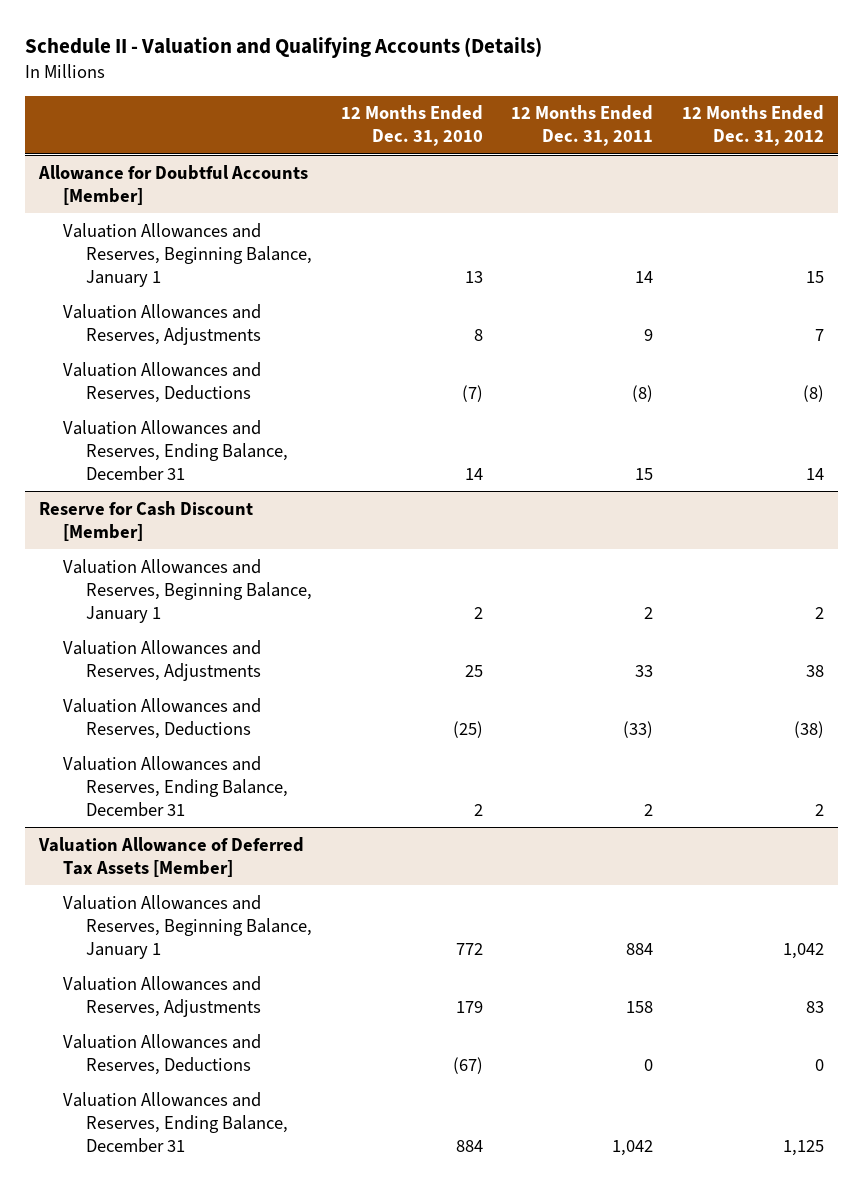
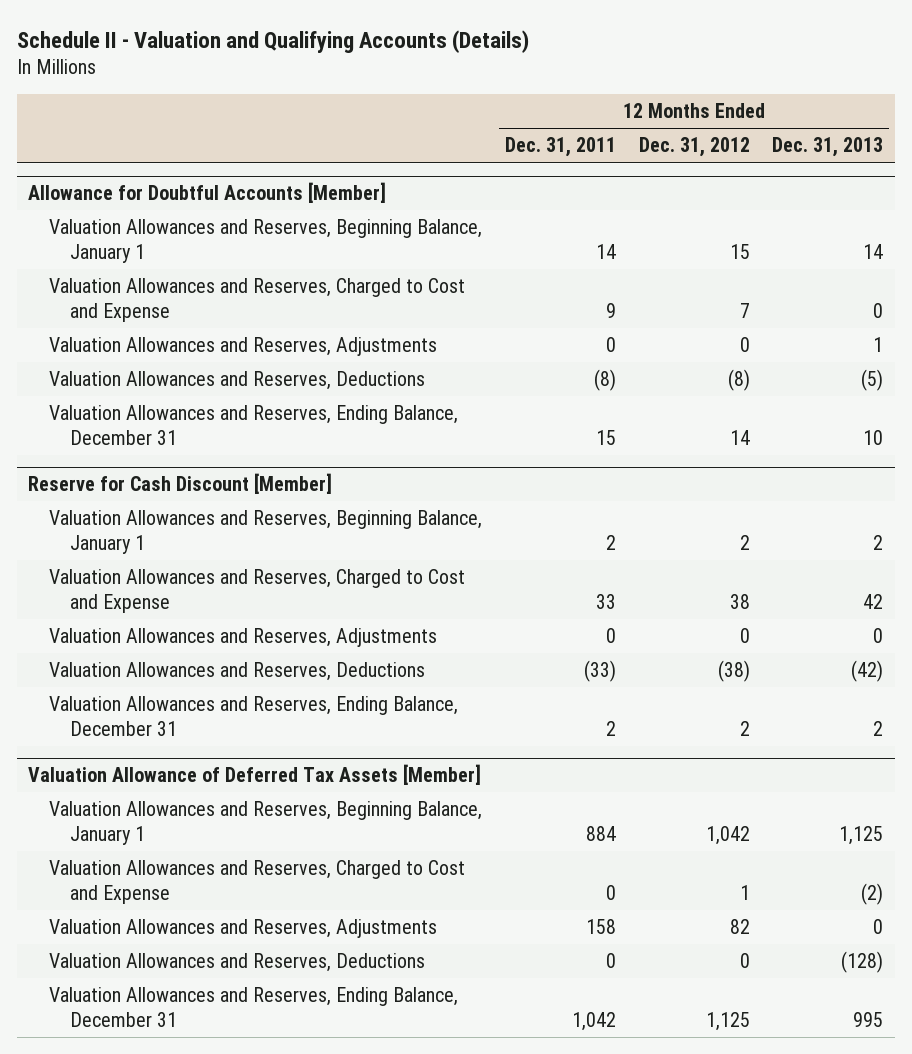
[340,105,483,147] 12 Months Ended Dec. 31, 2010 -> none
none -> [772,137,884,158] Dec. 31, 2013
none -> [49,278,466,322] Valuation Allowances and Reserves, Charged to Cost and Expense
[644,328,654,341] 9 -> [605,337,616,353] 0
[814,328,824,341] 7 -> [739,337,750,353] 0
none -> [49,569,466,613] Valuation Allowances and Reserves, Charged to Cost and Expense
[635,664,654,677] 33 -> [605,628,616,644] 0
[805,664,824,677] 38 -> [739,628,750,644] 0
none -> [49,860,466,904] Valuation Allowances and Reserves, Charged to Cost and Expense
[805,1000,824,1013] 83 -> [729,919,750,935] 82

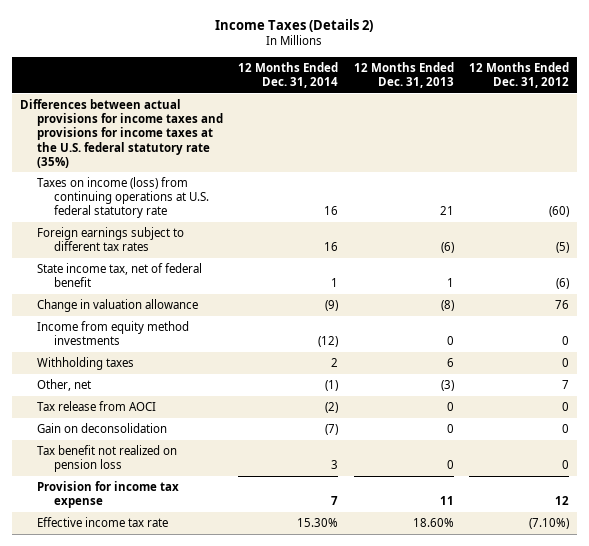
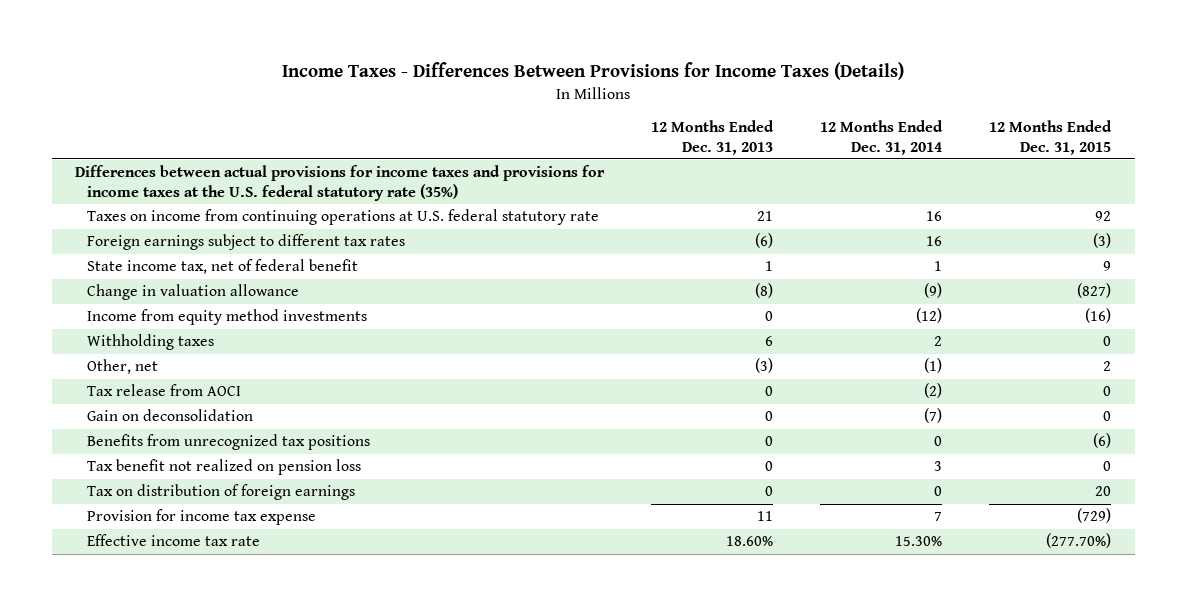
[215,19,374,33] Income Taxes (Details 2) -> [282,61,905,80] Income Taxes - Differences Between Provisions for Income Taxes (Details)
[468,61,569,89] 12 Months Ended Dec. 31, 2012 -> none
none -> [989,120,1113,155] 12 Months Ended Dec. 31, 2015
[36,176,210,219] Taxes on income (loss) from continuing operations at U.S. federal statutory rate -> [86,209,599,226] Taxes on income from continuing operations at U.S. federal statutory rate
none -> [86,434,370,451] Benefits from unrecognized tax positions
none -> [86,484,355,501] Tax on distribution of foreign earnings

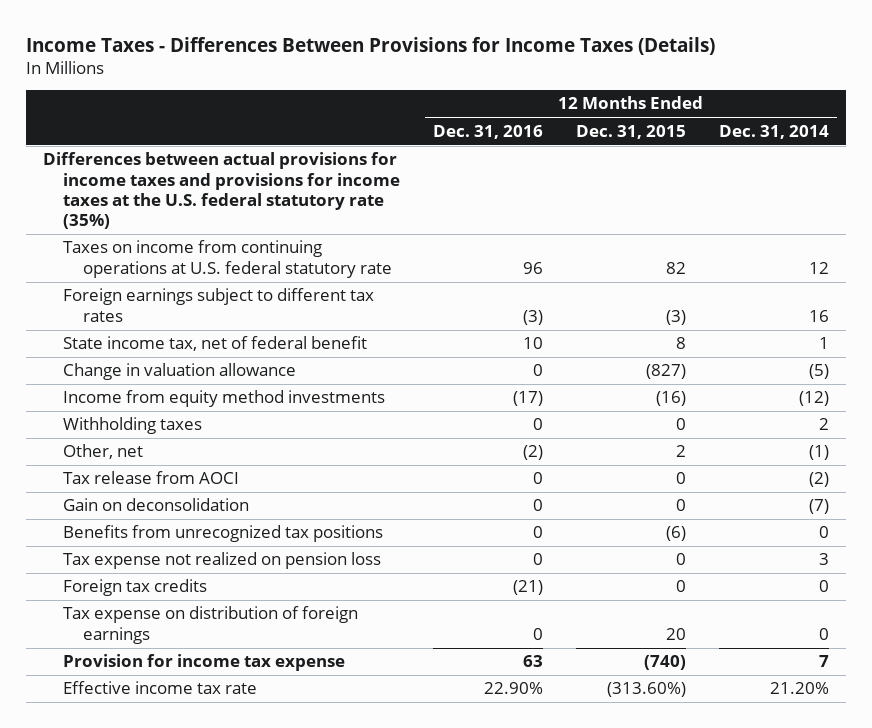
[651,120,775,155] 12 Months Ended Dec. 31, 2013 -> none
none -> [433,124,544,139] Dec. 31, 2016
[926,211,943,222] 16 -> [809,261,830,274] 12
[1095,211,1112,222] 92 -> [666,261,687,274] 82
[1103,261,1112,272] 9 -> [676,337,687,350] 8
[924,283,943,299] (9) -> [809,364,830,380] (5)
[86,459,361,476] Tax benefit not realized on pension loss -> [63,552,382,570] Tax expense not realized on pension loss
none -> [63,579,208,597] Foreign tax credits
[86,484,355,501] Tax on distribution of foreign earnings -> [63,606,359,644] Tax expense on distribution of foreign earnings
[1077,508,1112,524] (729) -> [644,655,687,671] (740)
[895,536,943,547] 15.30% -> [770,682,830,695] 21.20%
[1046,533,1112,549] (277.70%) -> [607,682,687,698] (313.60%)

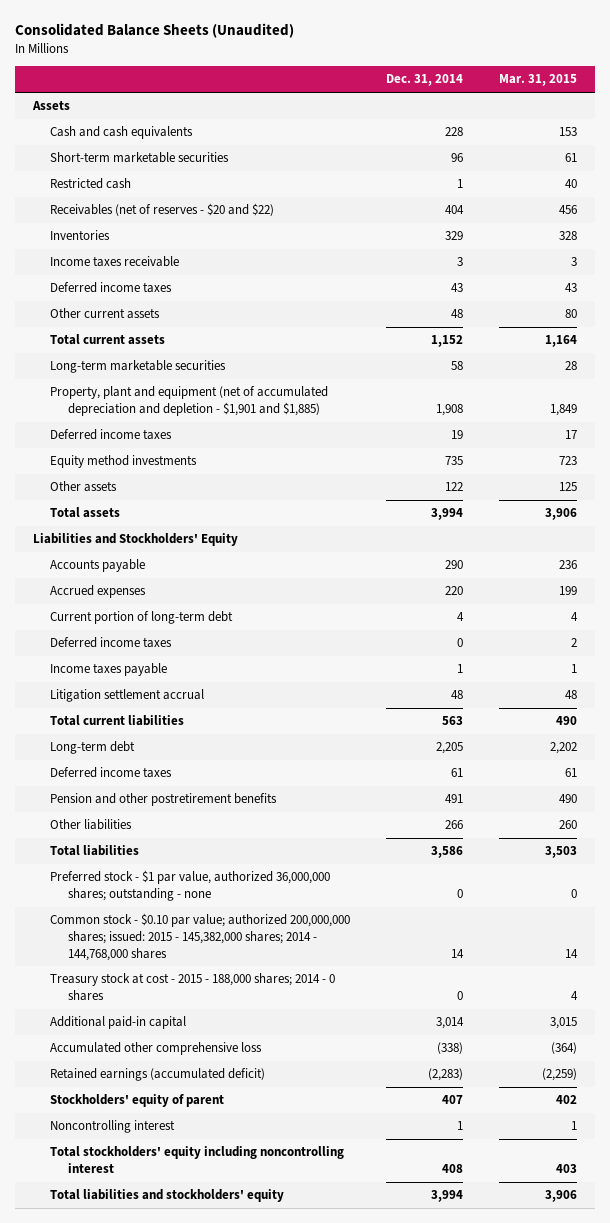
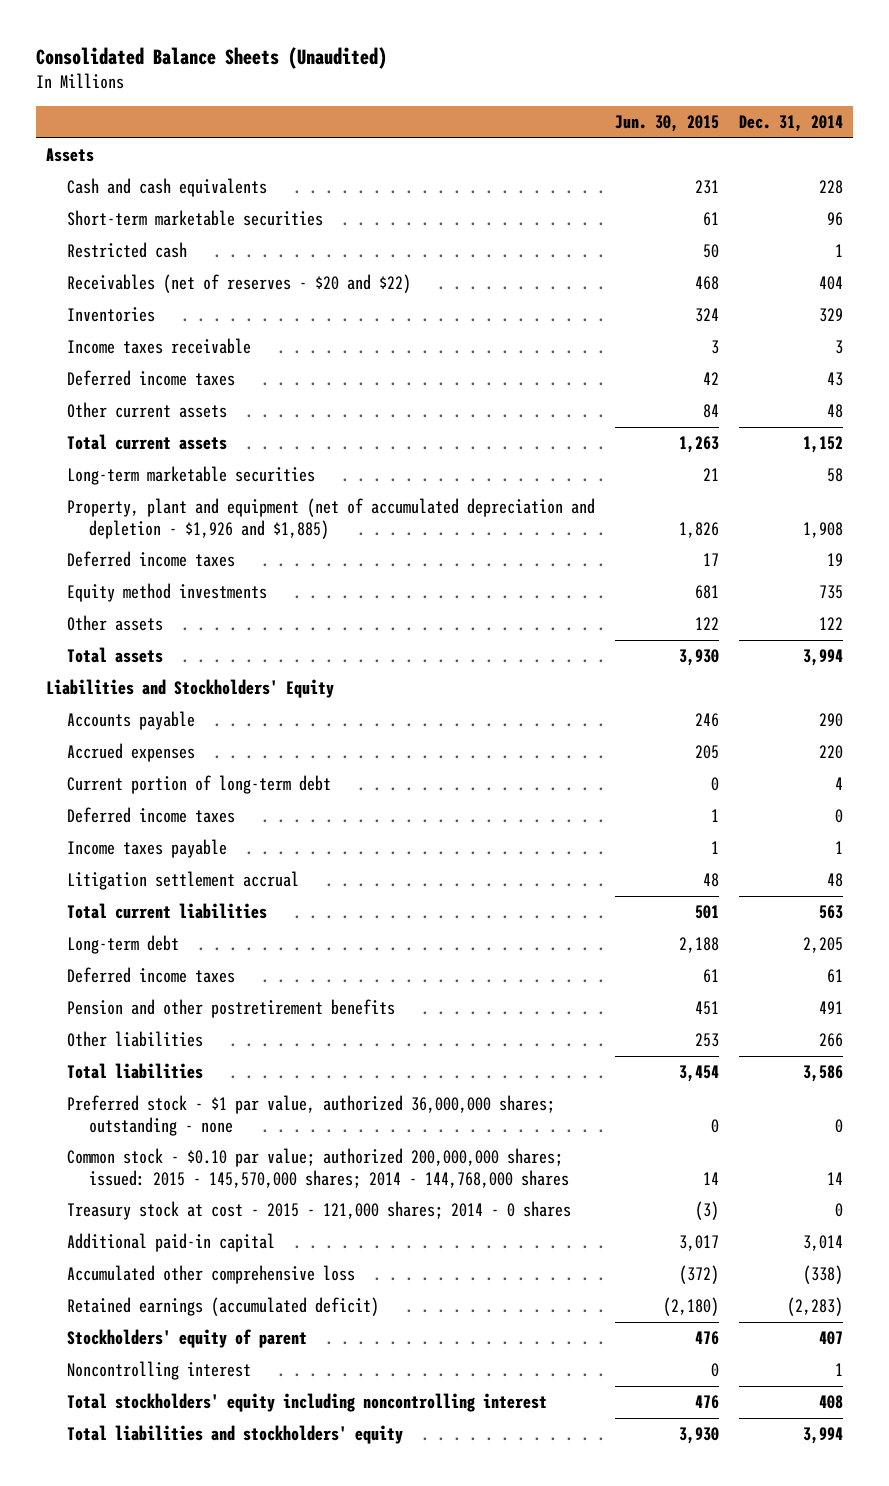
[498,74,577,87] Mar. 31, 2015 -> none
none -> [615,115,720,133] Jun. 30, 2015
[50,386,329,417] Property, plant and equipment (net of accumulated depreciation and depletion - $1,901 and $1,885) -> [67,498,596,539] Property, plant and equipment (net of accumulated depreciation and depletion - $1,926 and $1,885)
[50,913,351,961] Common stock - $0.10 par value; authorized 200,000,000 shares; issued: 2015 - 145,382,000 shares; 2014 - 144,768,000 shares -> [67,1148,569,1188] Common stock - $0.10 par value; authorized 200,000,000 shares; issued: 2015 - 145,570,000 shares; 2014 - 144,768,000 shares
[50,973,336,1002] Treasury stock at cost - 2015 - 188,000 shares; 2014 - 0 shares -> [67,1201,572,1221] Treasury stock at cost - 2015 - 121,000 shares; 2014 - 0 shares

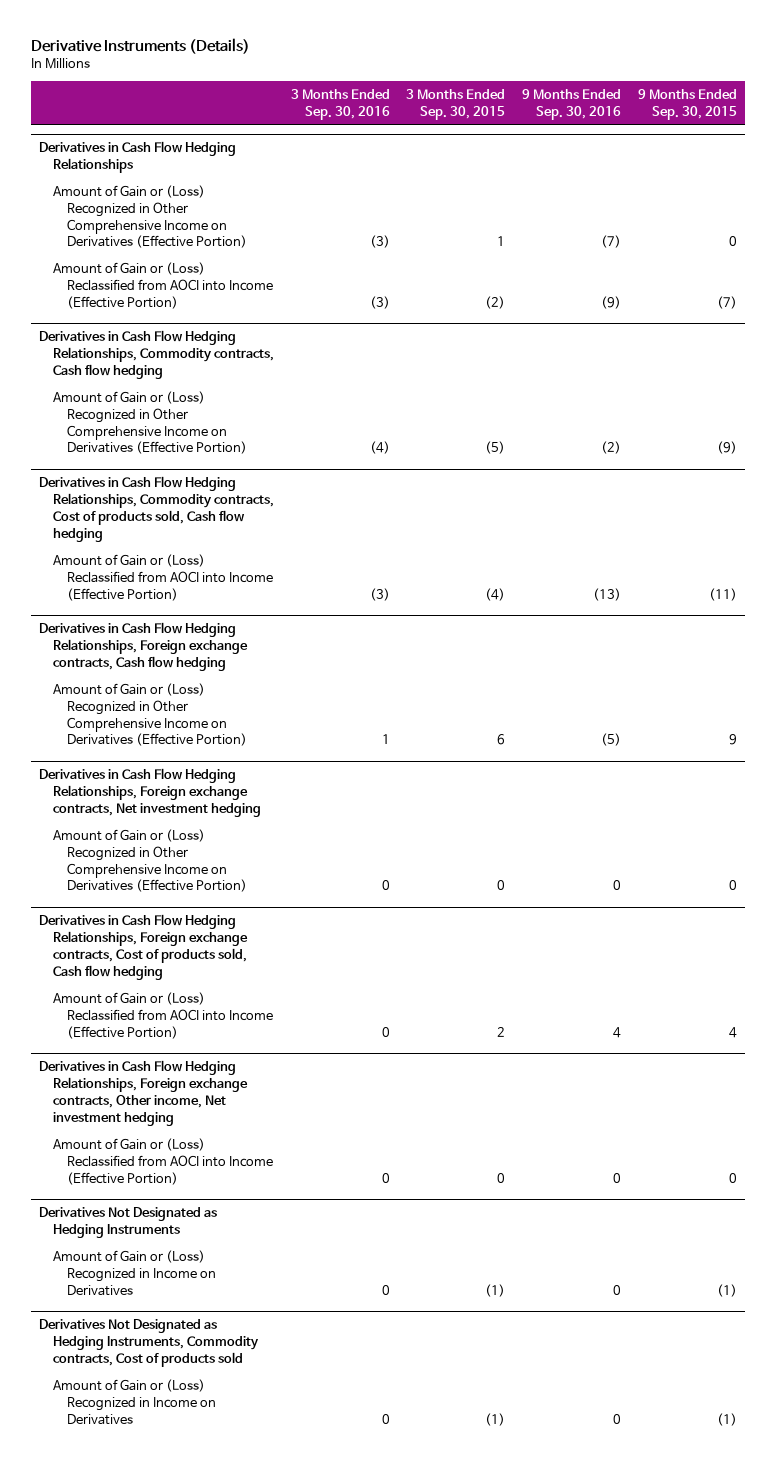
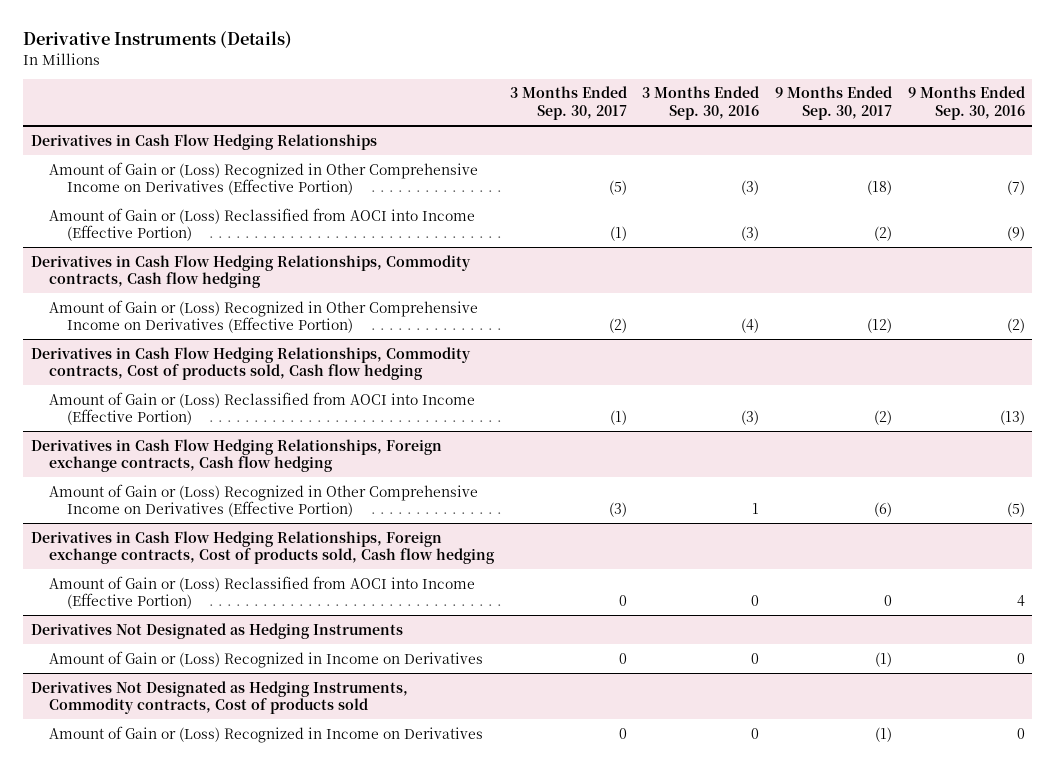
[406,89,506,120] 3 Months Ended Sep. 30, 2015 -> none
[637,89,737,120] 9 Months Ended Sep. 30, 2015 -> none
none -> [509,86,627,120] 3 Months Ended Sep. 30, 2017
none -> [774,86,892,120] 9 Months Ended Sep. 30, 2017
[38,768,261,817] Derivatives in Cash Flow Hedging Relationships, Foreign exchange contracts, Net investment hedging -> none
[52,829,247,893] Amount of Gain or (Loss) Recognized in Other Comprehensive Income on Derivatives (Effective Portion) -> none
[38,1060,248,1126] Derivatives in Cash Flow Hedging Relationships, Foreign exchange contracts, Other income, Net investment hedging -> none
[52,1138,273,1185] Amount of Gain or (Loss) Reclassified from AOCI into Income (Effective Portion) -> none

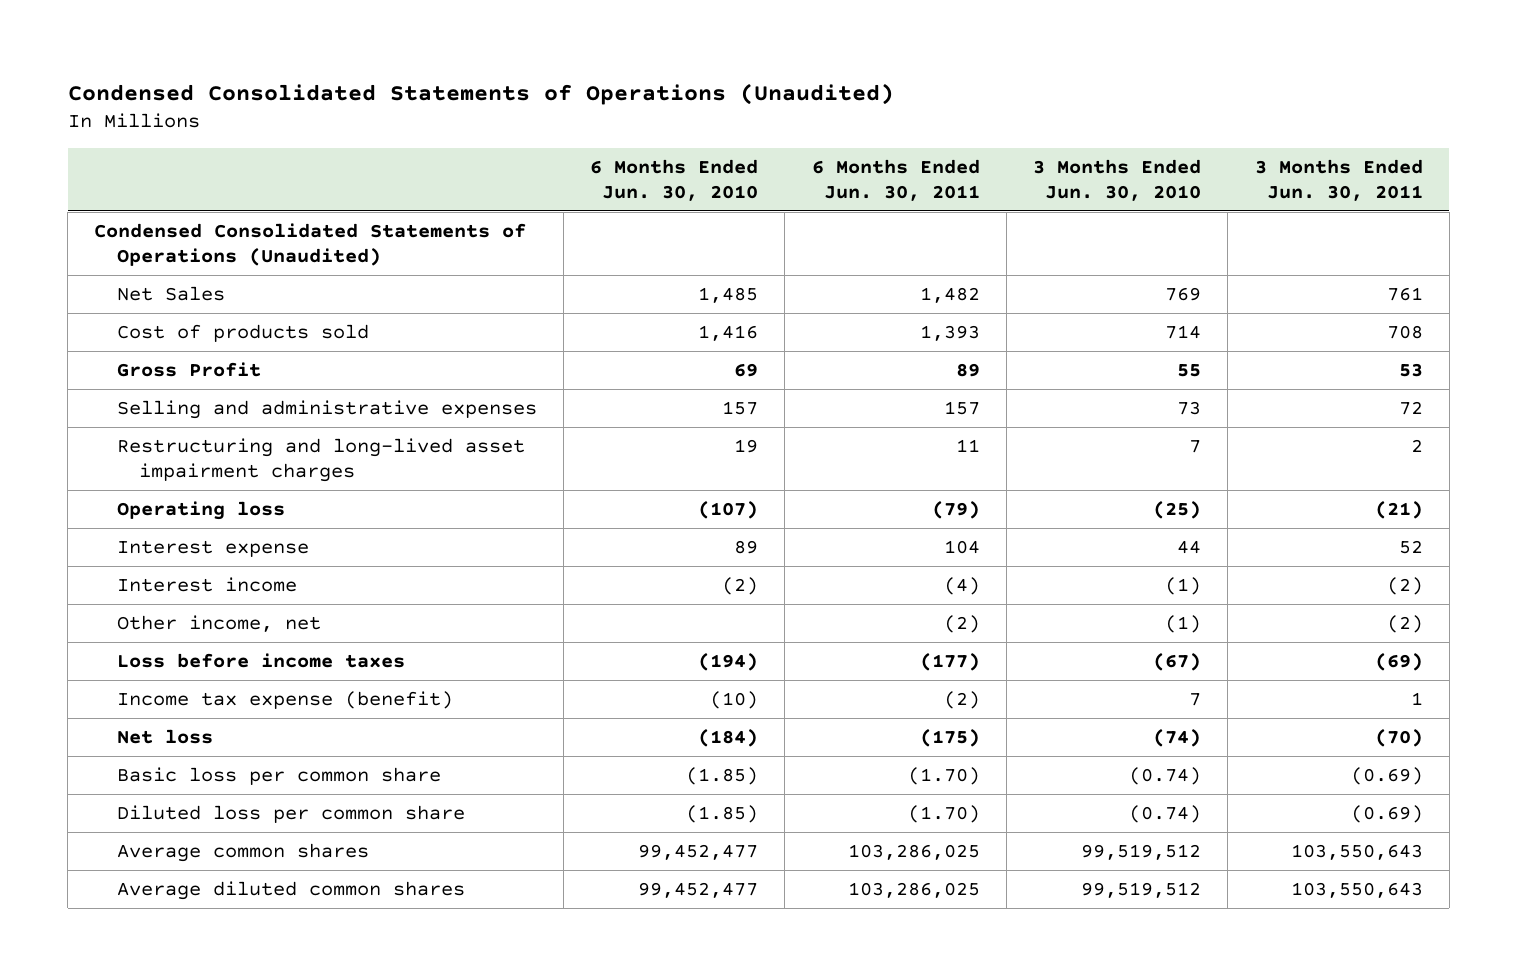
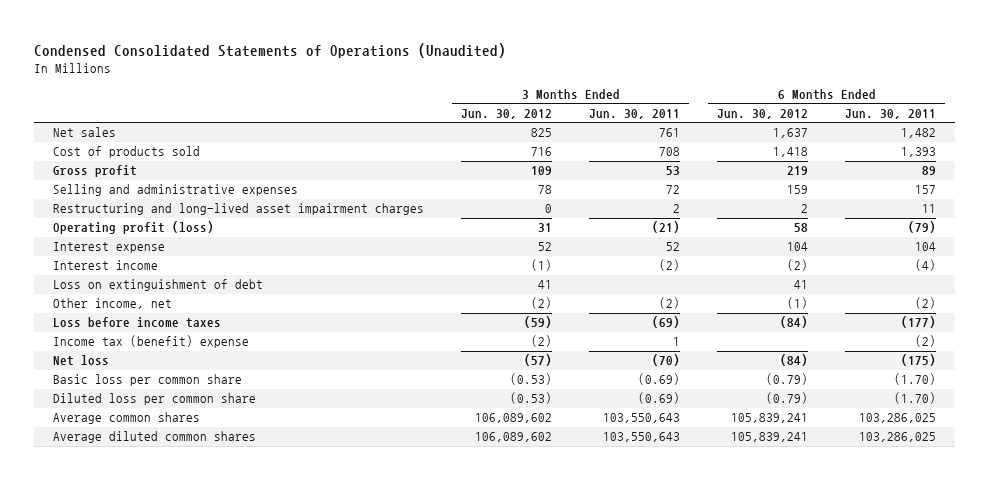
[590,159,759,201] 6 Months Ended Jun. 30, 2010 -> none
[1033,159,1202,201] 3 Months Ended Jun. 30, 2010 -> none
none -> [461,108,553,119] Jun. 30, 2012
none -> [717,108,809,119] Jun. 30, 2012
[94,223,527,266] Condensed Consolidated Statements of Operations (Unaudited) -> none
[116,286,225,302] Net Sales -> [52,127,116,138] Net sales
[116,362,261,378] Gross Profit -> [52,165,137,178] Gross profit
[116,501,285,521] Operating loss -> [52,221,214,235] Operating profit (loss)
none -> [52,279,263,292] Loss on extinguishment of debt
[116,691,453,710] Income tax expense (benefit) -> [52,335,249,349] Income tax (benefit) expense

